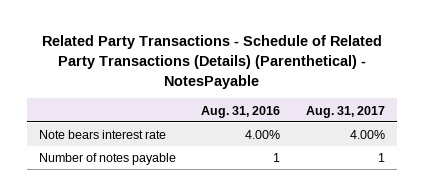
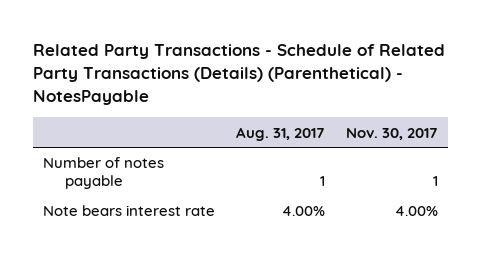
[201,105,281,118] Aug. 31, 2016 -> none
none -> [345,127,438,140] Nov. 30, 2017
[39,130,167,140] Note bears interest rate -> [43,205,216,217] Note bears interest rate

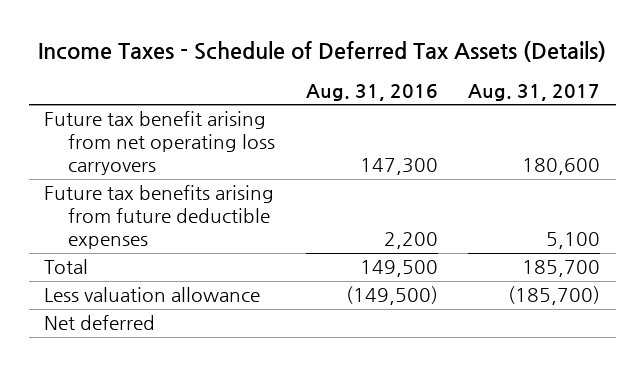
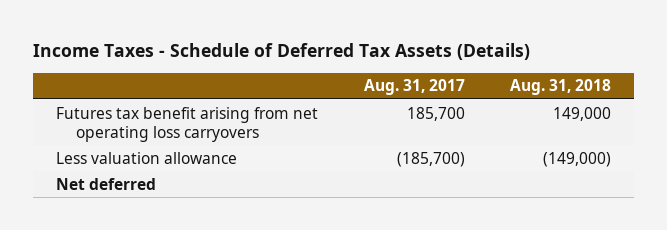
[305,83,438,101] Aug. 31, 2016 -> none
none -> [510,79,612,96] Aug. 31, 2018
[43,185,274,250] Future tax benefits arising from future deductible expenses -> none
[43,259,88,275] Total -> none
[43,111,276,176] Future tax benefit arising from net operating loss carryovers -> [56,106,319,142] Futures tax benefit arising from net operating loss carryovers
[522,158,601,176] 180,600 -> [406,106,465,121] 185,700

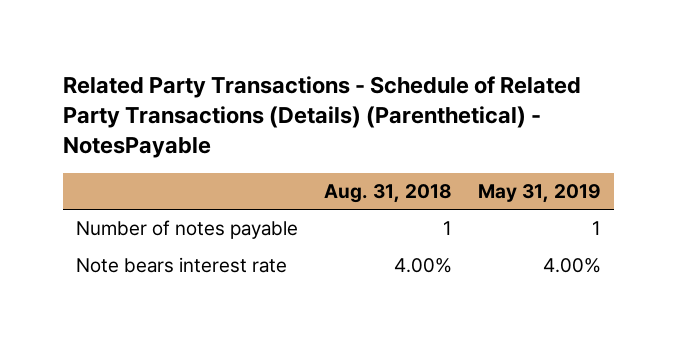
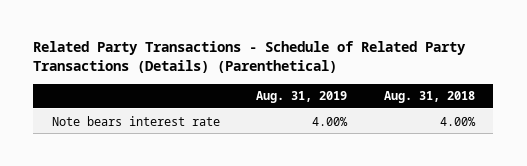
[63,76,582,159] Related Party Transactions - Schedule of Related Party Transactions (Details) (Parenthetical) - NotesPayable -> [33,41,467,74] Related Party Transactions - Schedule of Related Party Transactions (Details) (Parenthetical)
[478,183,602,203] May 31, 2019 -> none
none -> [256,91,348,104] Aug. 31, 2019
[76,220,299,240] Number of notes payable -> none

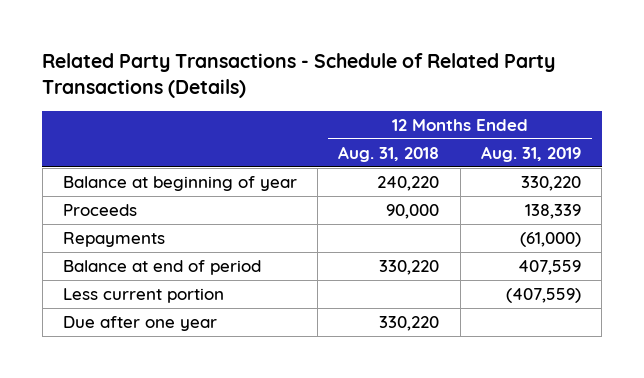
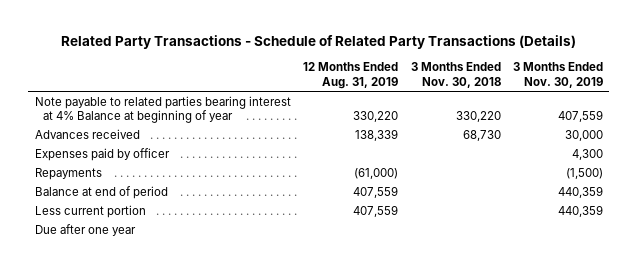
[338,145,440,162] Aug. 31, 2018 -> none
none -> [410,62,501,89] 3 Months Ended Nov. 30, 2018
none -> [513,62,604,89] 3 Months Ended Nov. 30, 2019
[62,175,297,191] Balance at beginning of year -> [34,95,291,124] Note payable to related parties bearing interest at 4% Balance at beginning of year
[62,203,137,216] Proceeds -> [34,128,140,139] Advances received
none -> [34,147,170,161] Expenses paid by officer
[506,287,582,303] (407,559) -> [353,204,399,217] 407,559

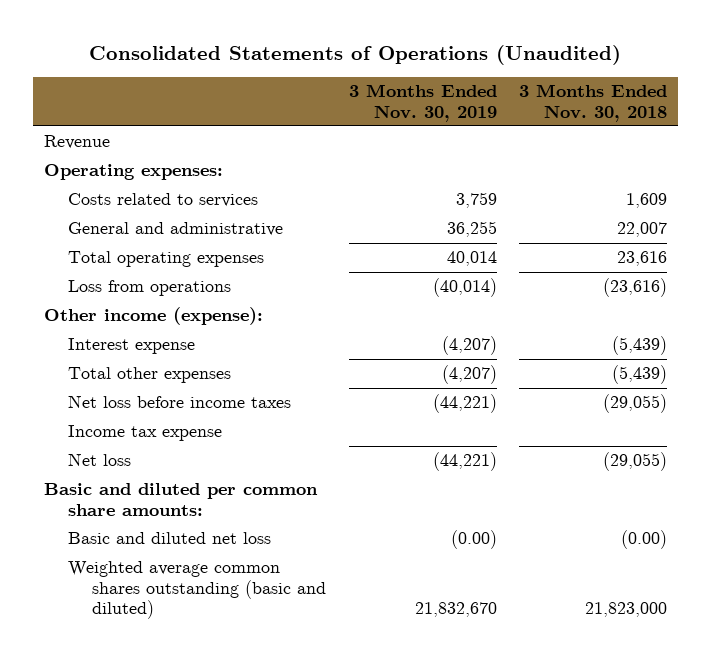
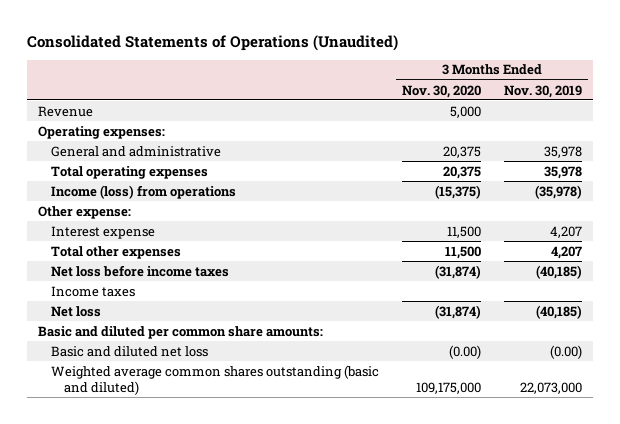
[518,84,667,122] 3 Months Ended Nov. 30, 2018 -> none
none -> [401,84,481,98] Nov. 30, 2020
[68,193,259,208] Costs related to services -> none
[446,221,497,238] 36,255 -> [543,145,582,158] 35,978
[446,251,497,267] 40,014 -> [543,165,582,179] 35,978
[68,280,232,297] Loss from operations -> [50,184,236,199] Income (loss) from operations
[432,278,497,298] (40,014) -> [534,184,582,199] (35,978)
[44,307,264,326] Other income (expense): -> [38,205,132,219] Other expense:
[441,336,497,356] (4,207) -> [549,225,582,238] 4,207
[441,365,497,385] (4,207) -> [550,245,582,259] 4,207
[432,394,497,414] (44,221) -> [535,264,582,279] (40,185)
[68,425,223,442] Income tax expense -> [50,285,135,297] Income taxes
[432,452,497,472] (44,221) -> [535,304,582,319] (40,185)
[414,601,497,617] 21,832,670 -> [519,381,582,394] 22,073,000

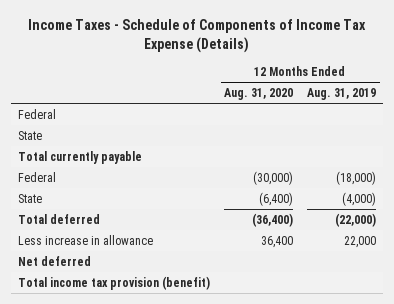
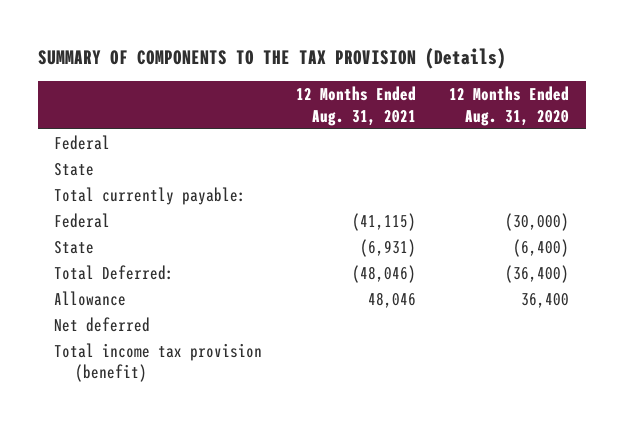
[28,18,367,53] Income Taxes - Schedule of Components of Income Tax Expense (Details) -> [37,48,506,70] SUMMARY OF COMPONENTS TO THE TAX PROVISION (Details)
[307,88,377,101] Aug. 31, 2019 -> none
none -> [295,86,416,126] 12 Months Ended Aug. 31, 2021
[17,150,142,164] Total currently payable -> [54,187,247,206] Total currently payable:
[17,213,100,224] Total deferred -> [54,265,175,281] Total Deferred:
[17,234,153,245] Less increase in allowance -> [54,291,127,307] Allowance

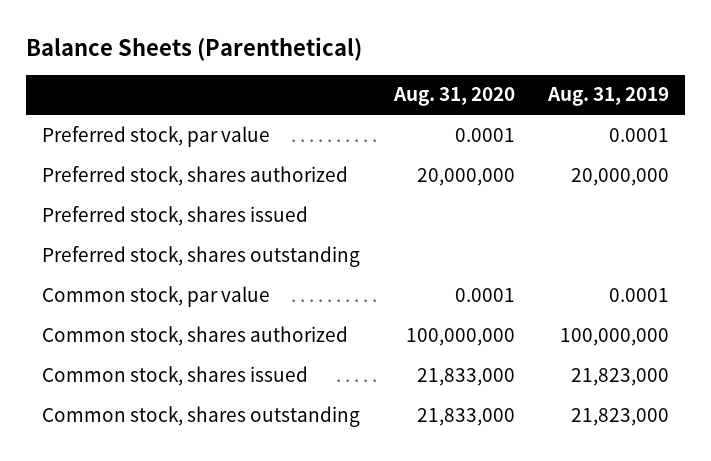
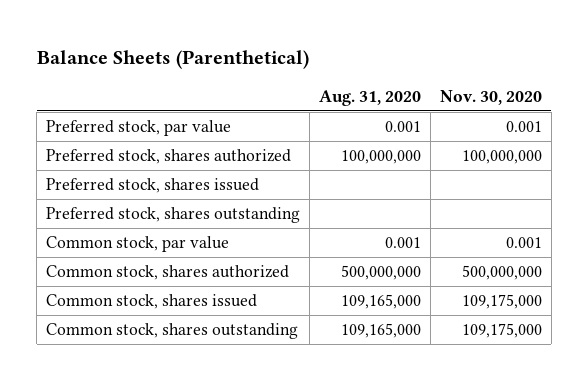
[546,87,669,107] Aug. 31, 2019 -> none
none -> [439,89,542,105] Nov. 30, 2020
[454,127,515,142] 0.0001 -> [385,121,422,133] 0.001
[416,167,515,186] 20,000,000 -> [341,150,422,165] 100,000,000
[454,287,515,302] 0.0001 -> [385,237,422,249] 0.001
[405,327,515,346] 100,000,000 -> [341,265,422,281] 500,000,000
[416,367,515,386] 21,833,000 -> [341,294,422,310] 109,165,000
[416,407,515,426] 21,833,000 -> [341,323,422,339] 109,165,000

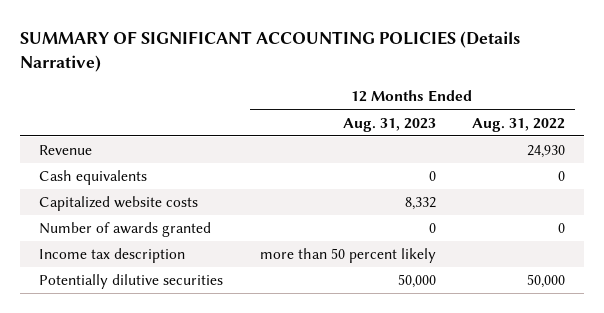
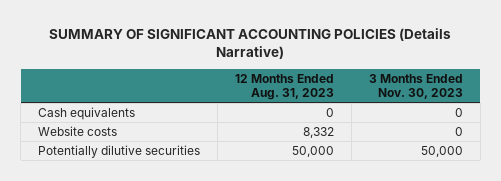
[472,117,566,132] Aug. 31, 2022 -> none
none -> [368,73,463,99] 3 Months Ended Nov. 30, 2023
[38,145,92,156] Revenue -> none
[38,222,211,238] Number of awards granted -> none
[38,248,185,264] Income tax description -> none
[38,196,198,212] Capitalized website costs -> [38,125,118,136] Website costs

